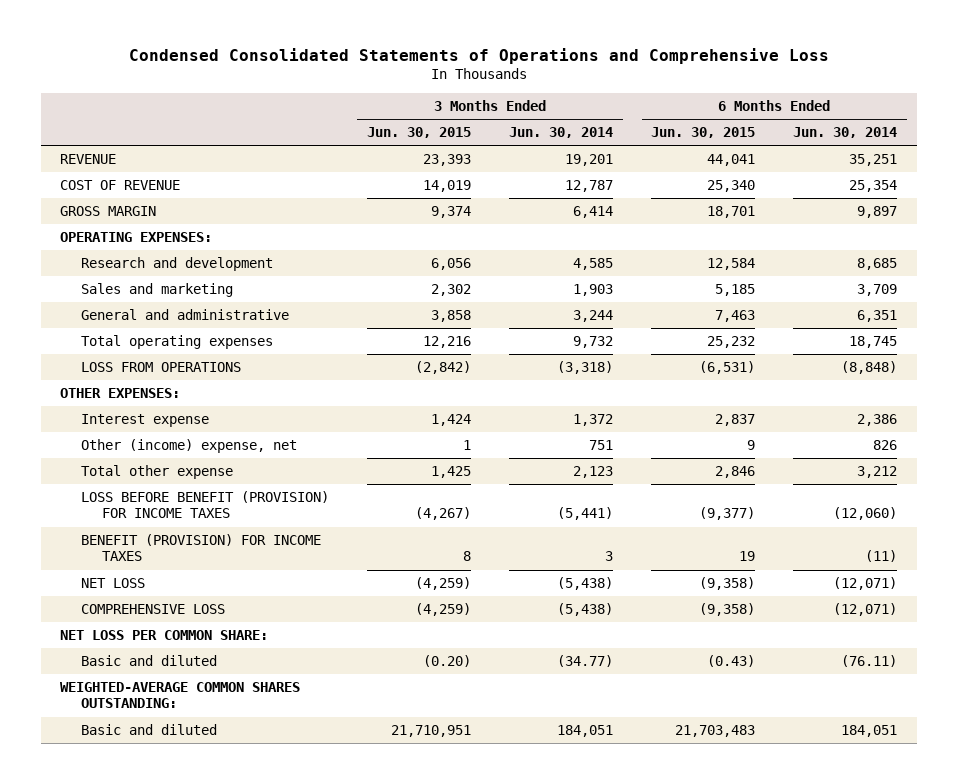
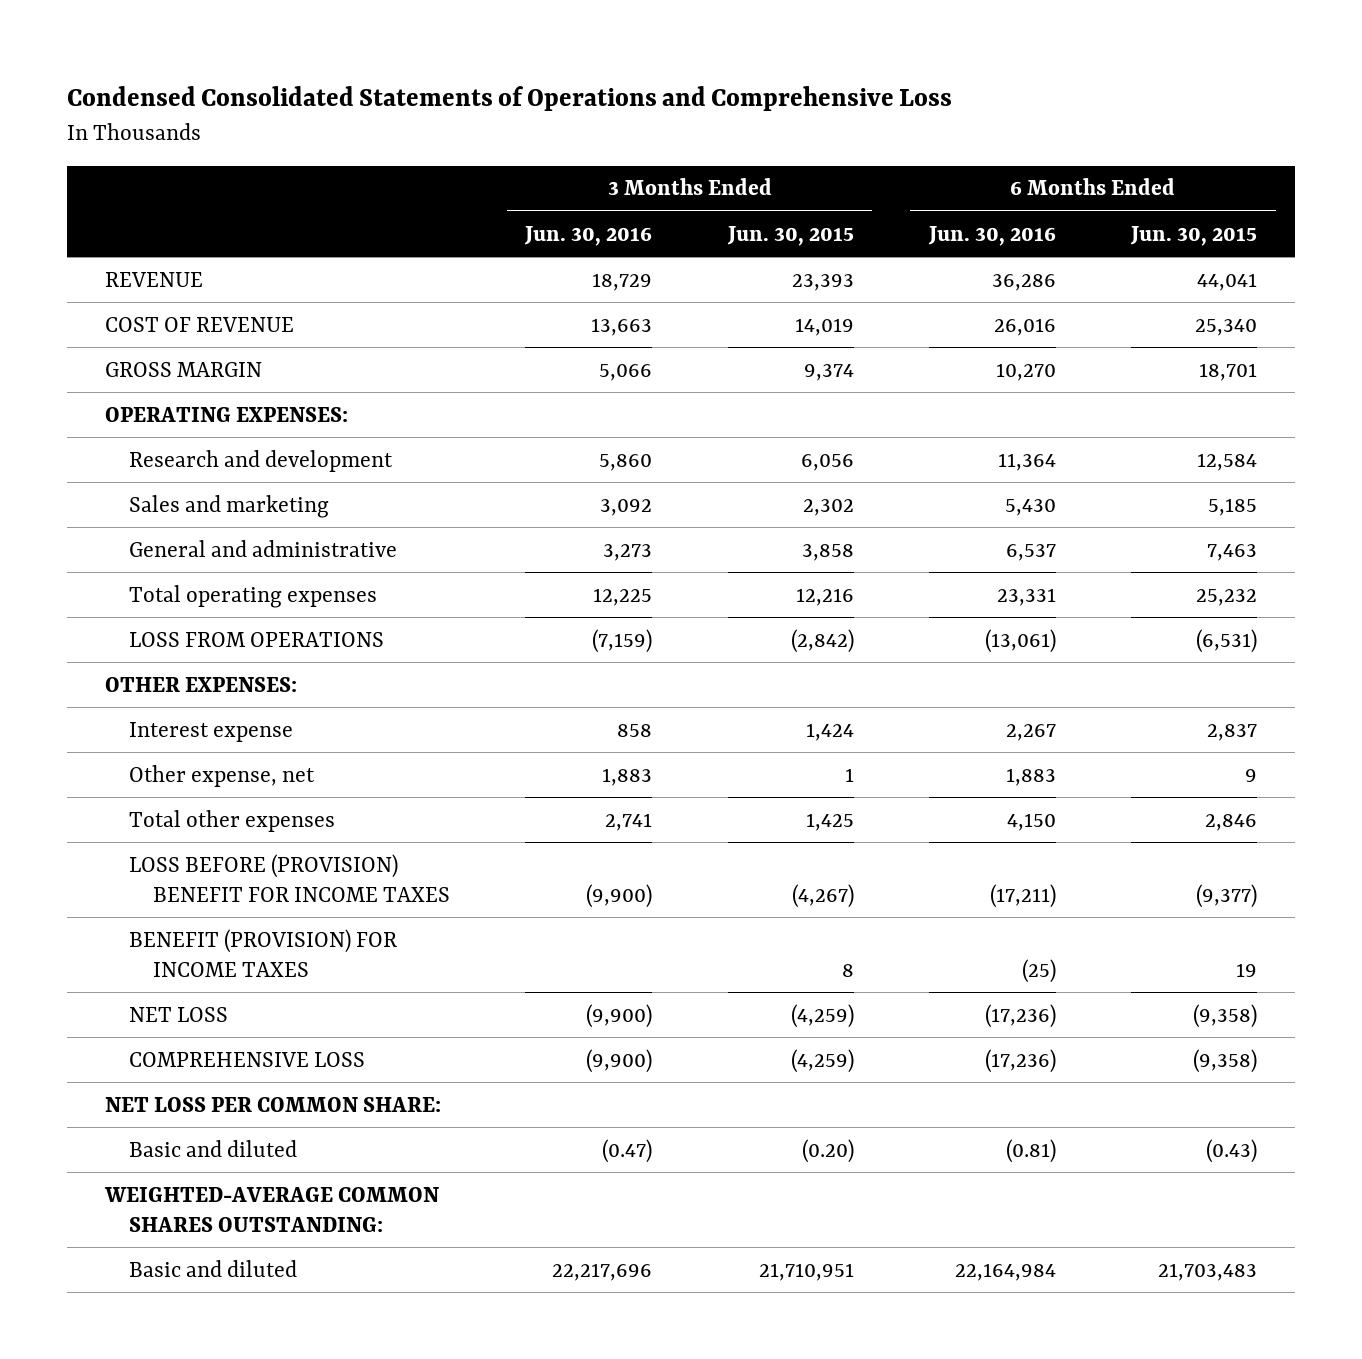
[509,127,614,139] Jun. 30, 2014 -> none
[793,127,898,139] Jun. 30, 2014 -> none
none -> [524,225,653,246] Jun. 30, 2016
none -> [927,225,1056,246] Jun. 30, 2016
[80,439,297,454] Other (income) expense, net -> [129,764,316,787] Other expense, net
[80,465,233,480] Total other expense -> [129,809,336,832] Total other expenses
[80,491,329,519] LOSS BEFORE BENEFIT (PROVISION) FOR INCOME TAXES -> [129,853,451,902] LOSS BEFORE (PROVISION) BENEFIT FOR INCOME TAXES

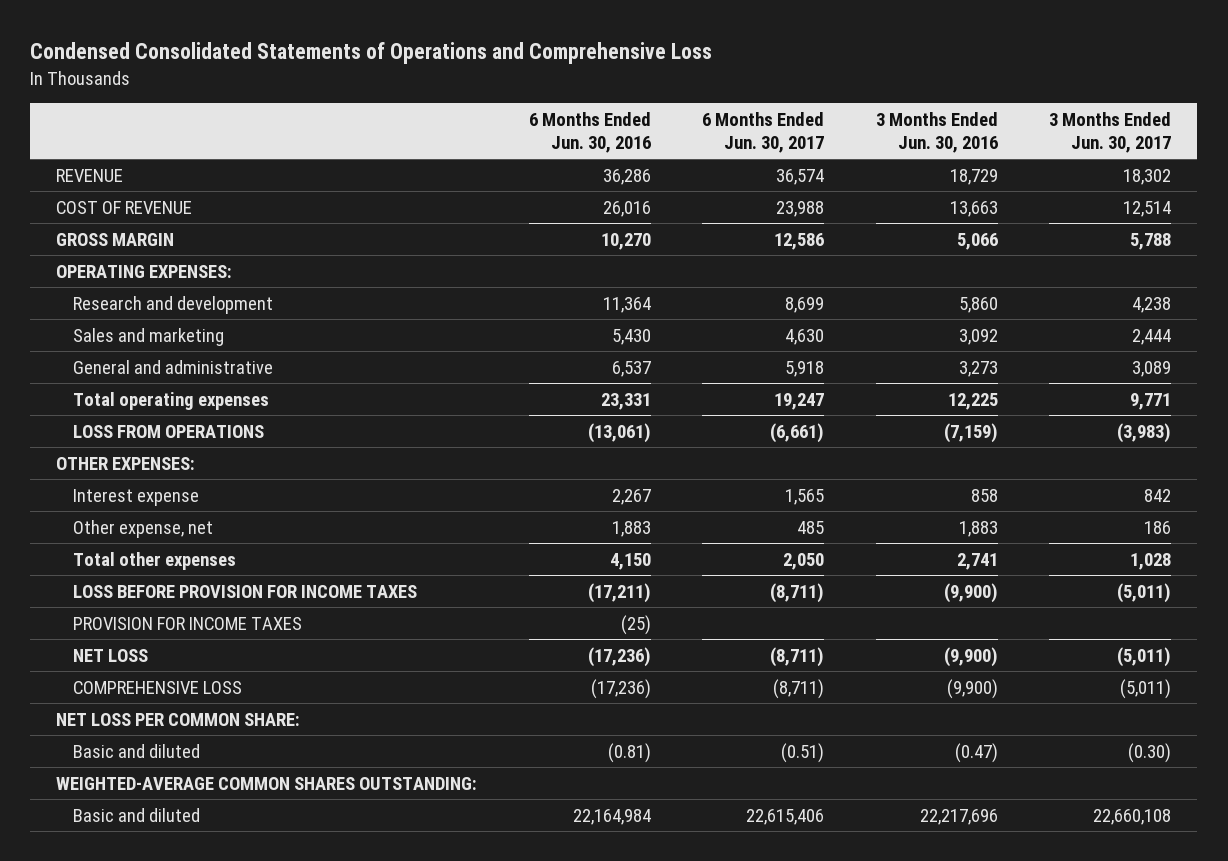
[726,225,854,246] Jun. 30, 2015 -> none
[1130,225,1258,246] Jun. 30, 2015 -> none
none -> [702,112,825,153] 6 Months Ended Jun. 30, 2017
none -> [1049,112,1172,153] 3 Months Ended Jun. 30, 2017
[129,853,451,902] LOSS BEFORE (PROVISION) BENEFIT FOR INCOME TAXES -> [73,584,418,598] LOSS BEFORE PROVISION FOR INCOME TAXES
[129,928,398,977] BENEFIT (PROVISION) FOR INCOME TAXES -> [73,616,303,630] PROVISION FOR INCOME TAXES

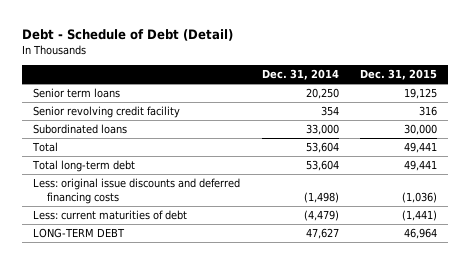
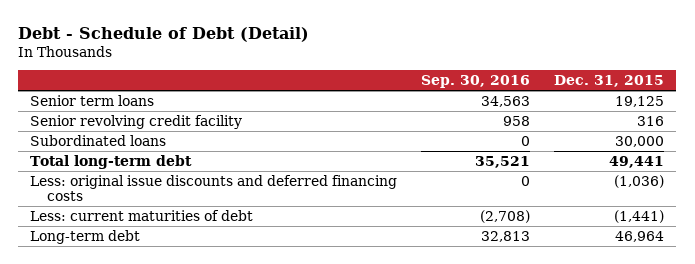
[261,69,339,81] Dec. 31, 2014 -> none
none -> [421,75,531,89] Sep. 30, 2016
[31,141,58,152] Total -> none
[32,227,125,238] LONG-TERM DEBT -> [30,229,141,244] Long-term debt

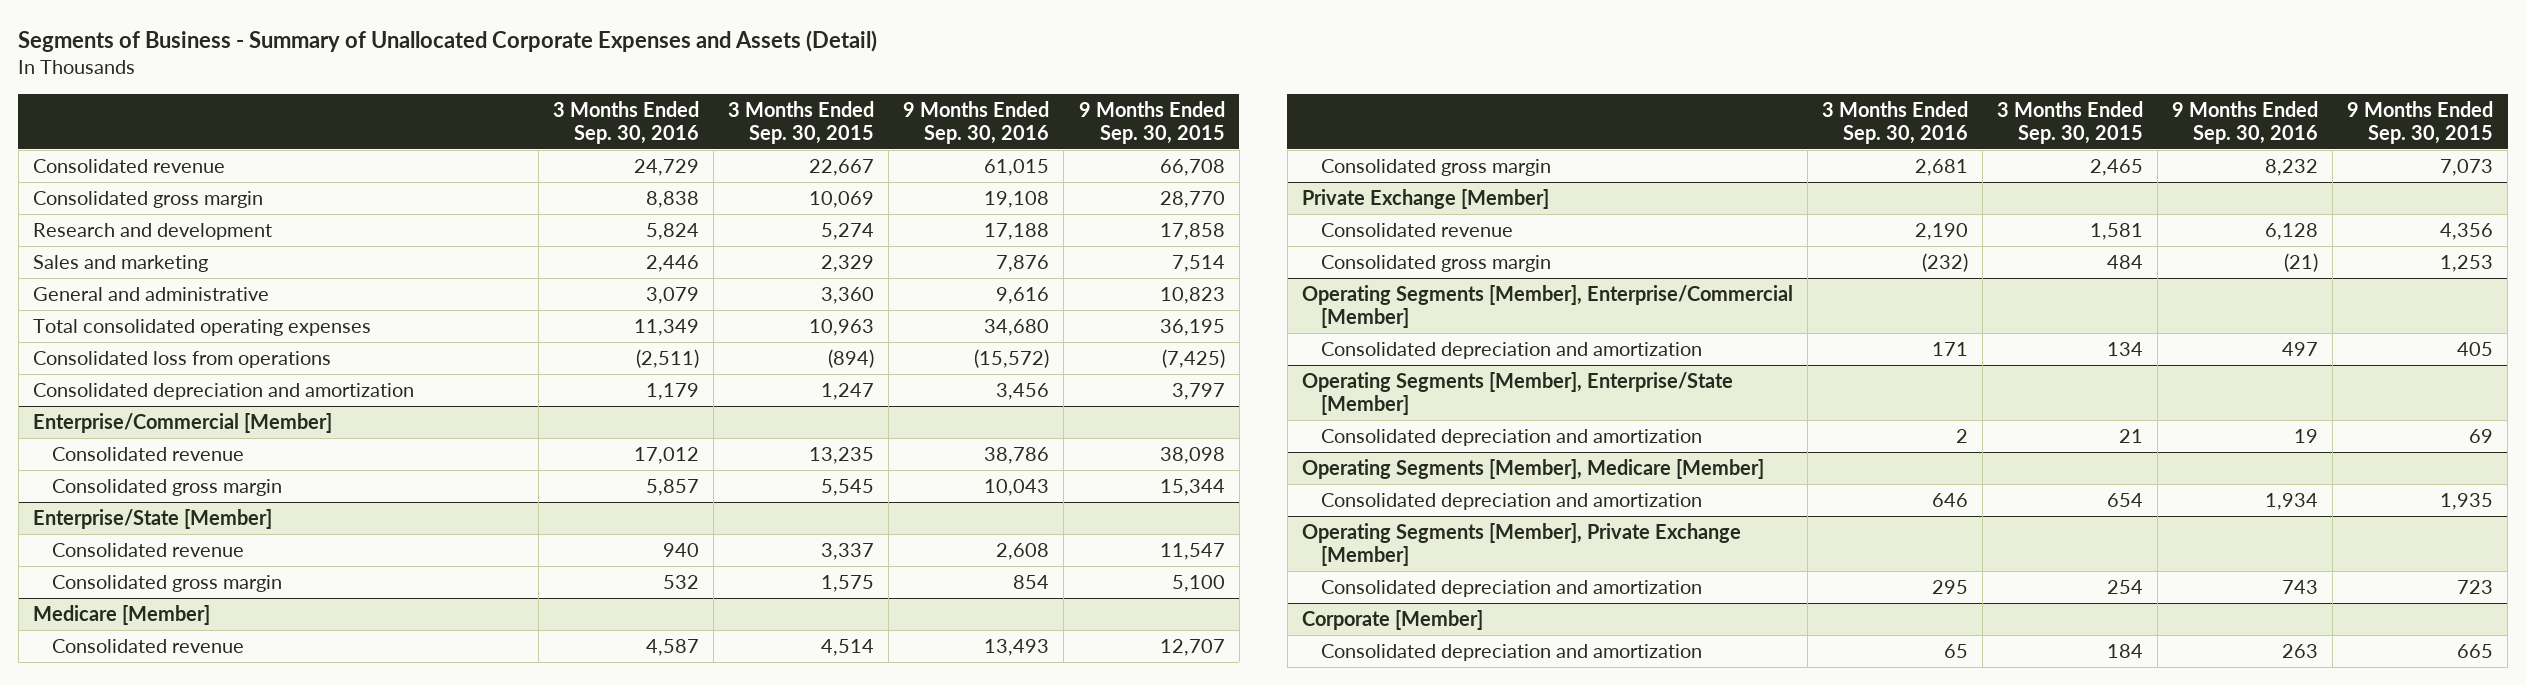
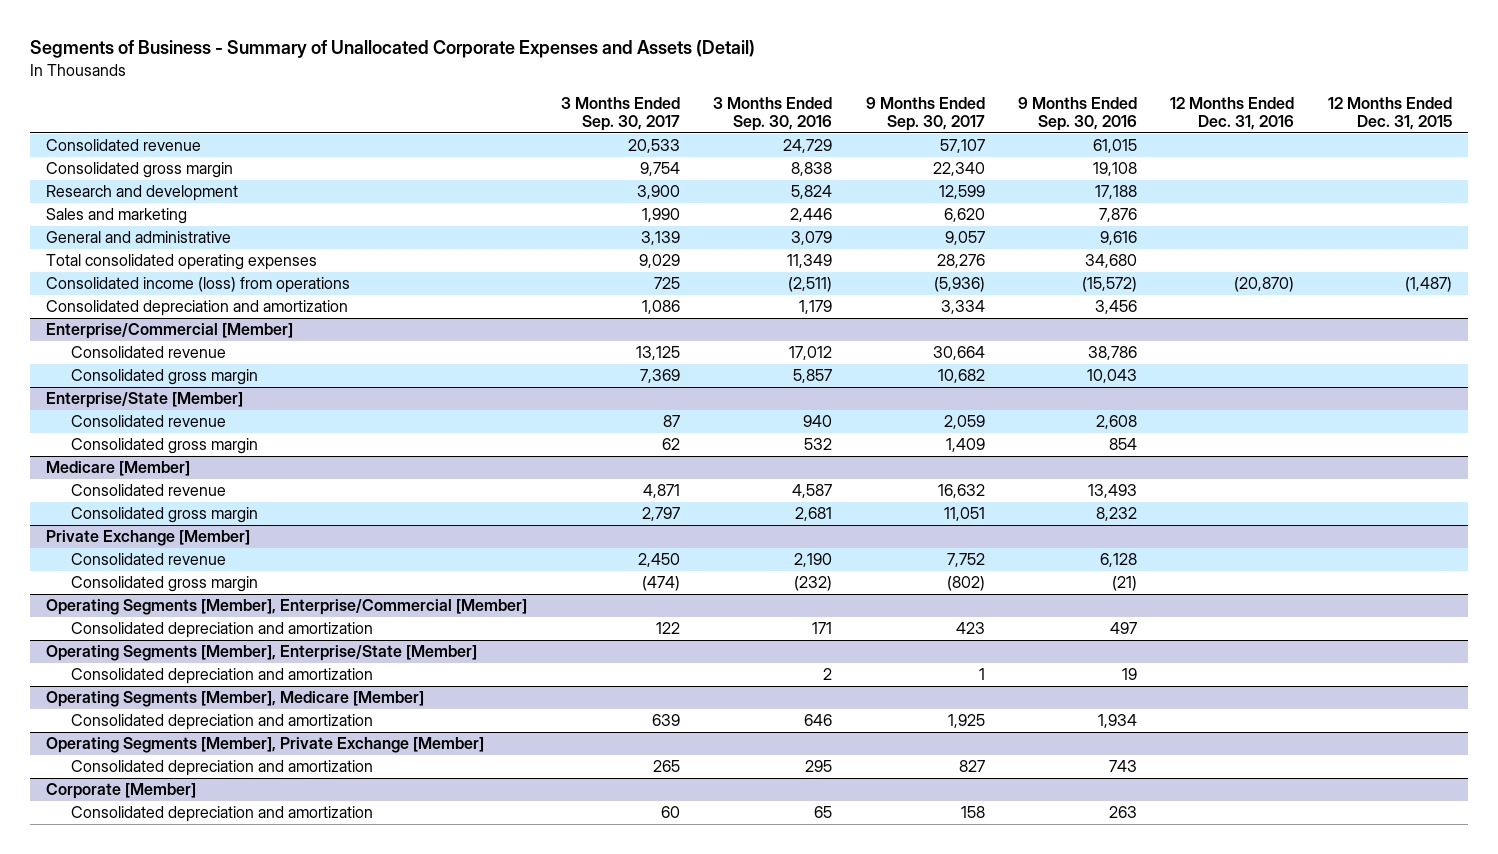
[728,100,875,144] 3 Months Ended Sep. 30, 2015 -> none
[1078,100,1225,144] 9 Months Ended Sep. 30, 2015 -> none
none -> [560,96,680,131] 3 Months Ended Sep. 30, 2017
none -> [865,96,985,131] 9 Months Ended Sep. 30, 2017
none -> [1170,96,1295,130] 12 Months Ended Dec. 31, 2016
none -> [1327,96,1452,130] 12 Months Ended Dec. 31, 2015
[33,350,332,368] Consolidated loss from operations -> [46,277,351,294] Consolidated income (loss) from operations

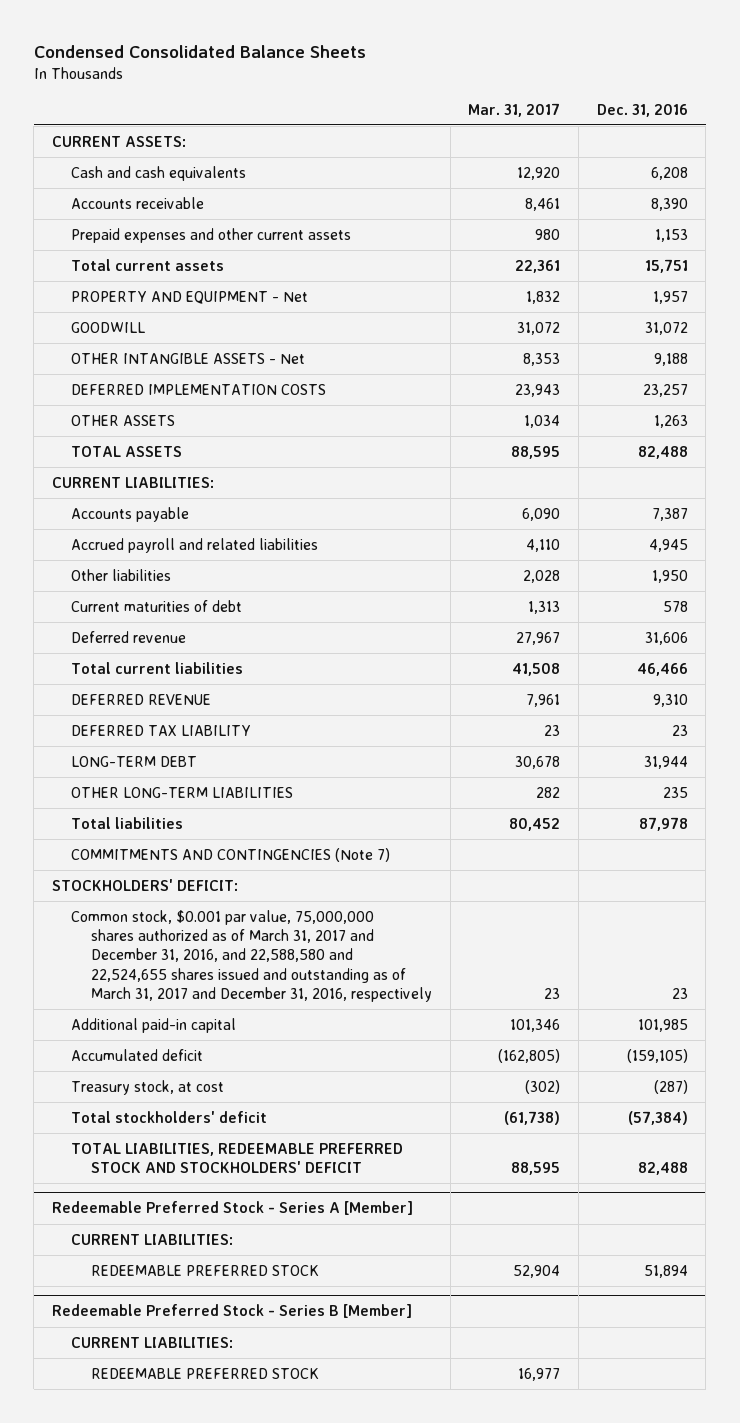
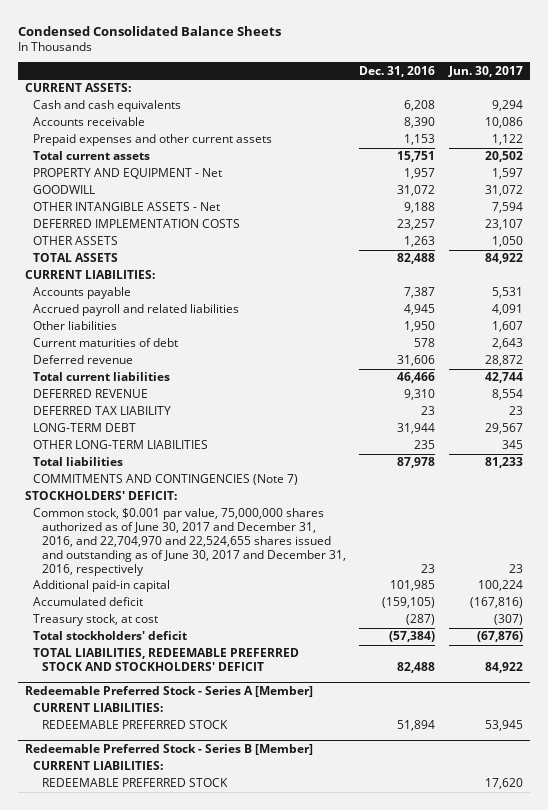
[468,102,561,117] Mar. 31, 2017 -> none
none -> [448,65,524,77] Jun. 30, 2017
[71,909,432,1003] Common stock, $0.001 par value, 75,000,000 shares authorized as of March 31, 2017 and December 31, 2016, and 22,588,580 and 22,524,655 shares issued and outstanding as of March 31, 2017 and December 31, 2016, respectively -> [33,508,346,576] Common stock, $0.001 par value, 75,000,000 shares authorized as of June 30, 2017 and December 31, 2016, and 22,704,970 and 22,524,655 shares issued and outstanding as of June 30, 2017 and December 31, 2016, respectively

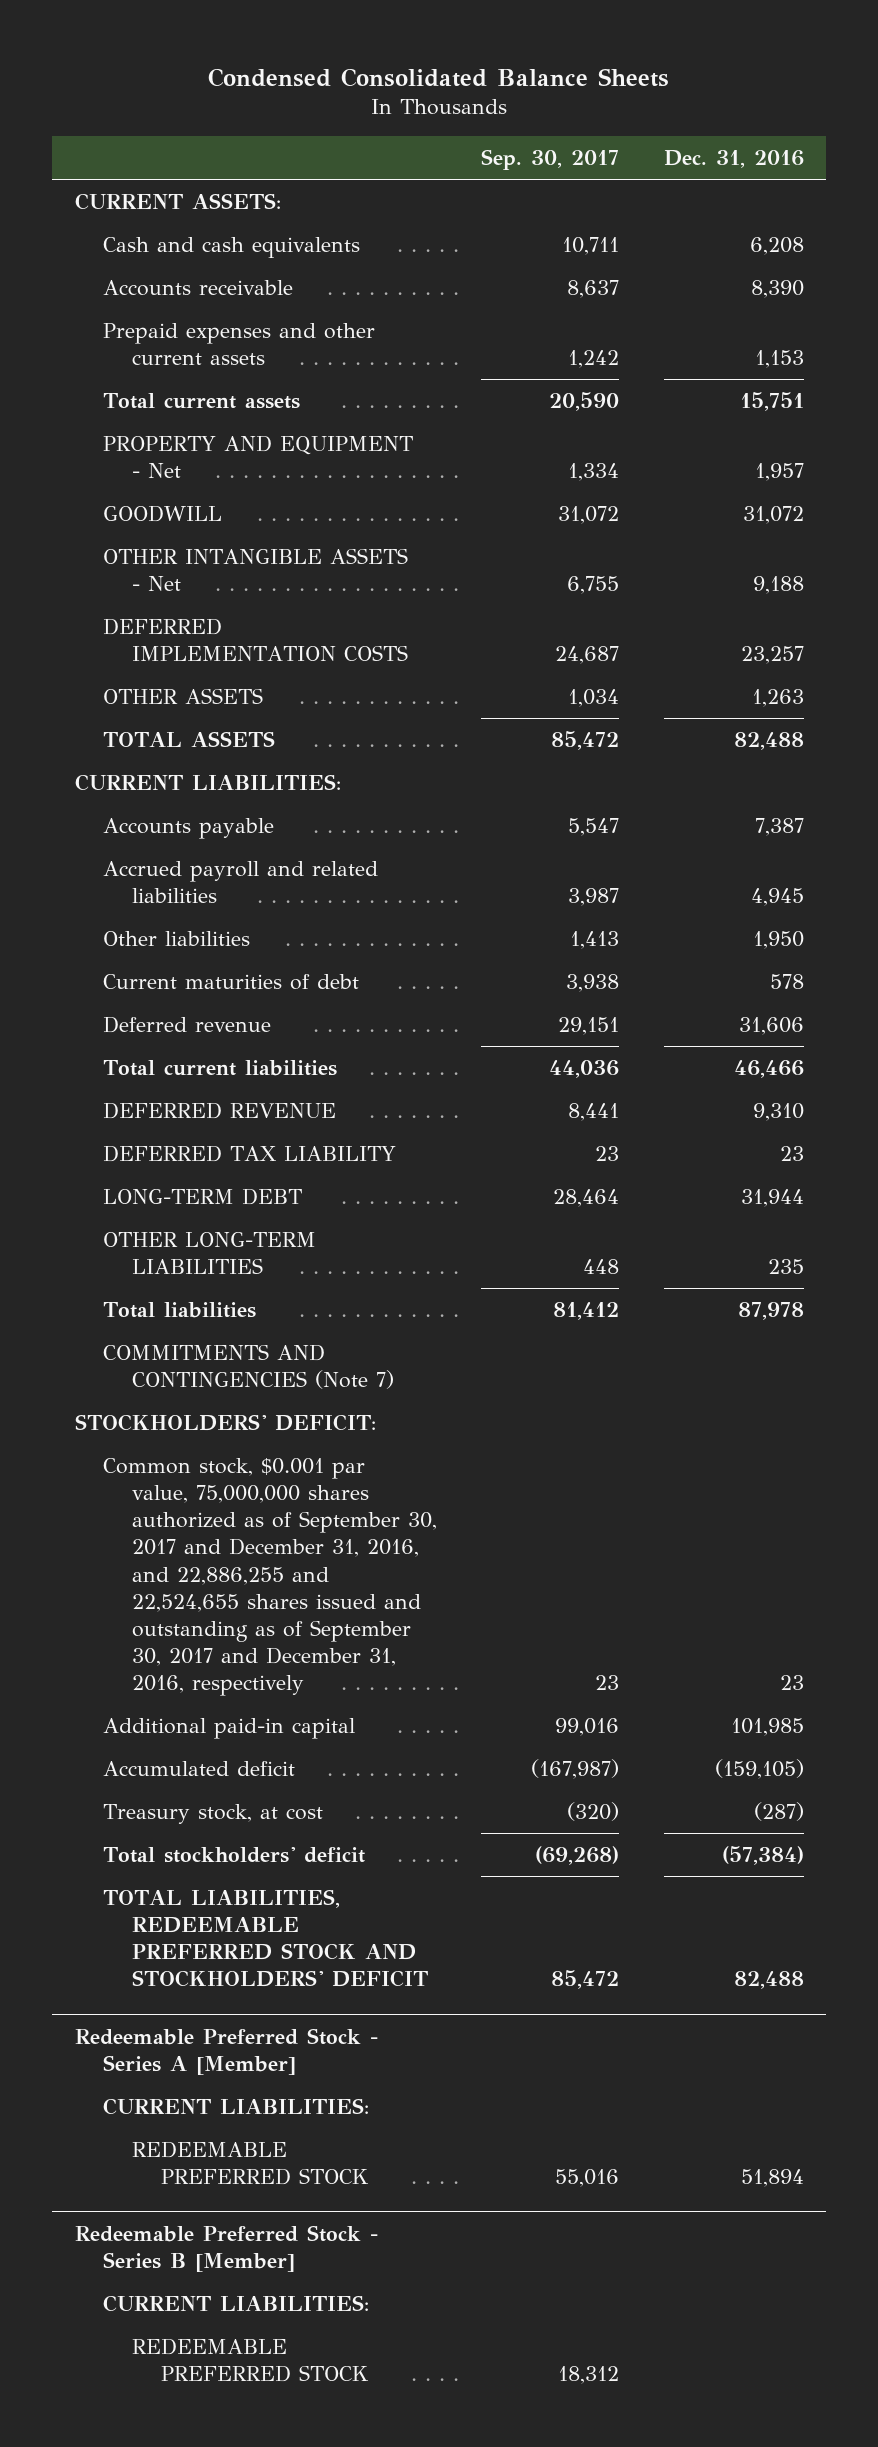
[448,65,524,77] Jun. 30, 2017 -> none
none -> [481,148,620,170] Sep. 30, 2017
[33,508,346,576] Common stock, $0.001 par value, 75,000,000 shares authorized as of June 30, 2017 and December 31, 2016, and 22,704,970 and 22,524,655 shares issued and outstanding as of June 30, 2017 and December 31, 2016, respectively -> [103,1458,438,1697] Common stock, $0.001 par value, 75,000,000 shares authorized as of September 30, 2017 and December 31, 2016, and 22,886,255 and 22,524,655 shares issued and outstanding as of September 30, 2017 and December 31, 2016, respectively

